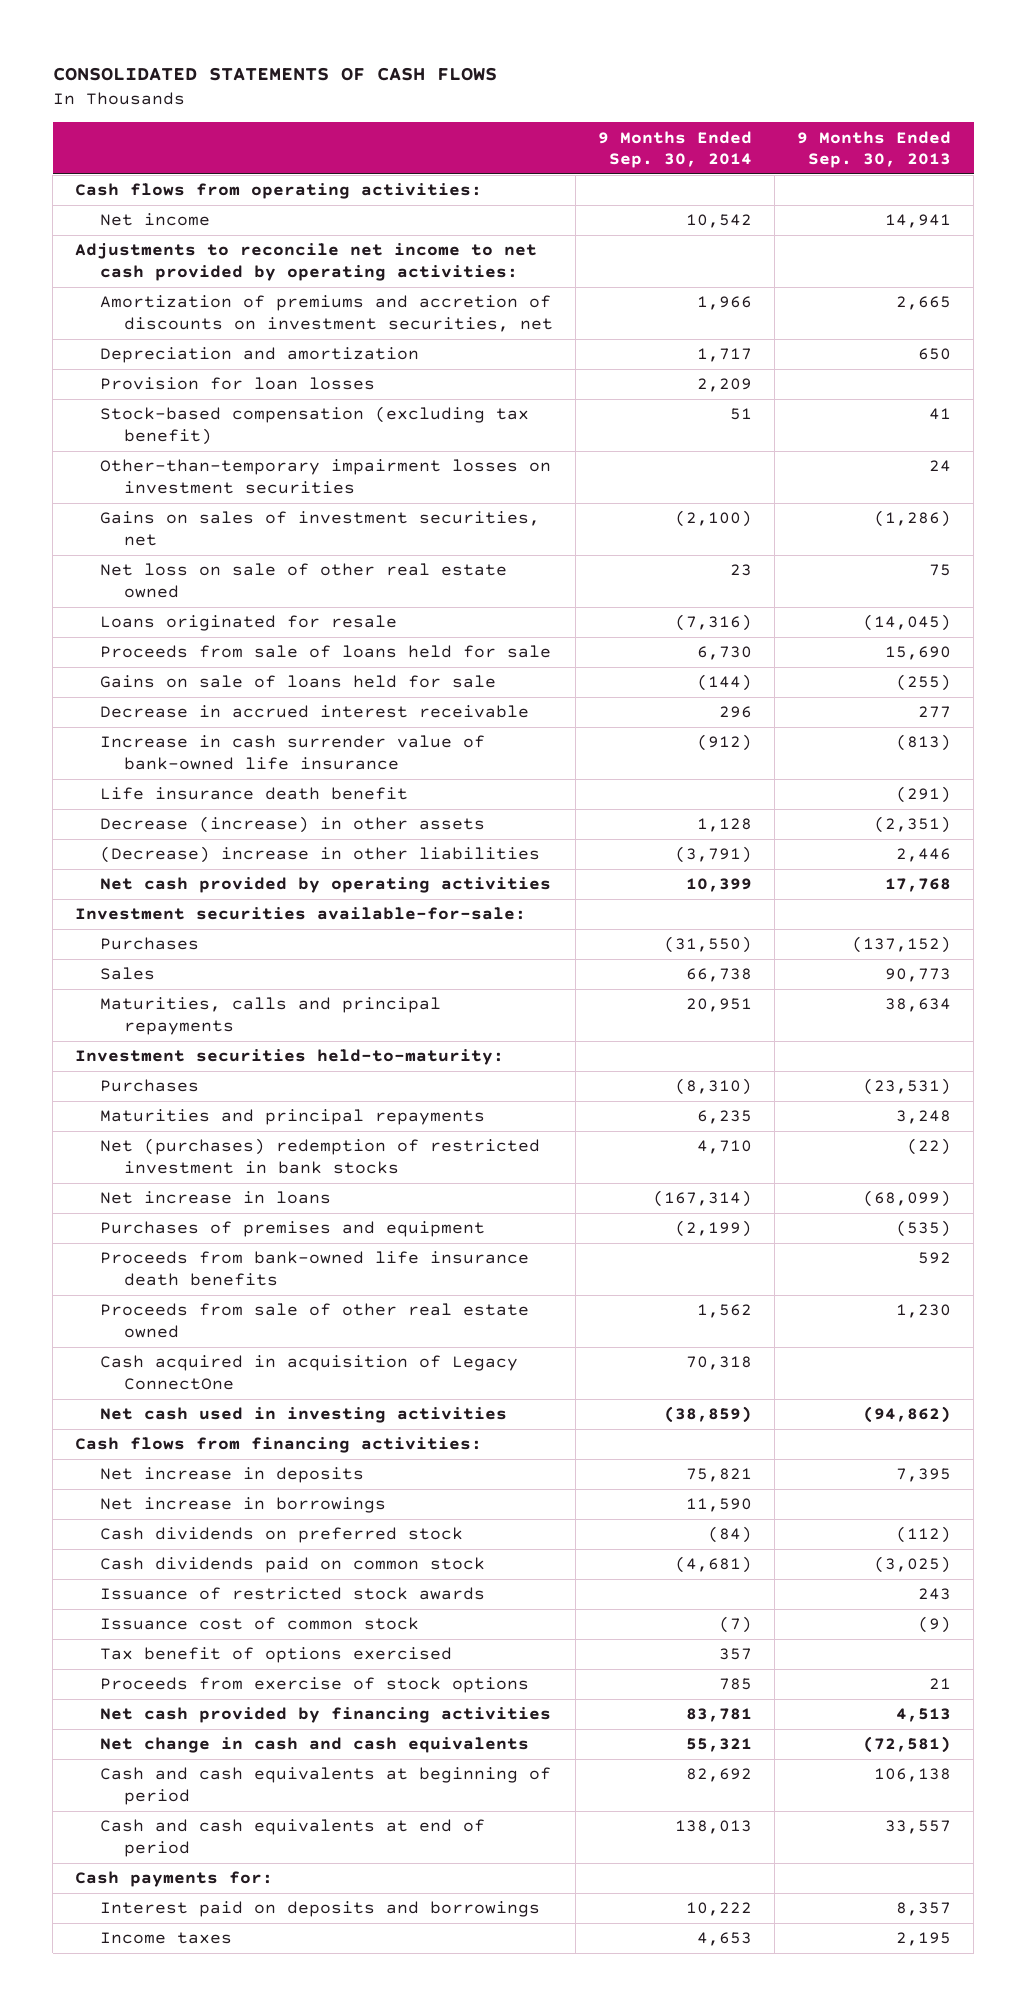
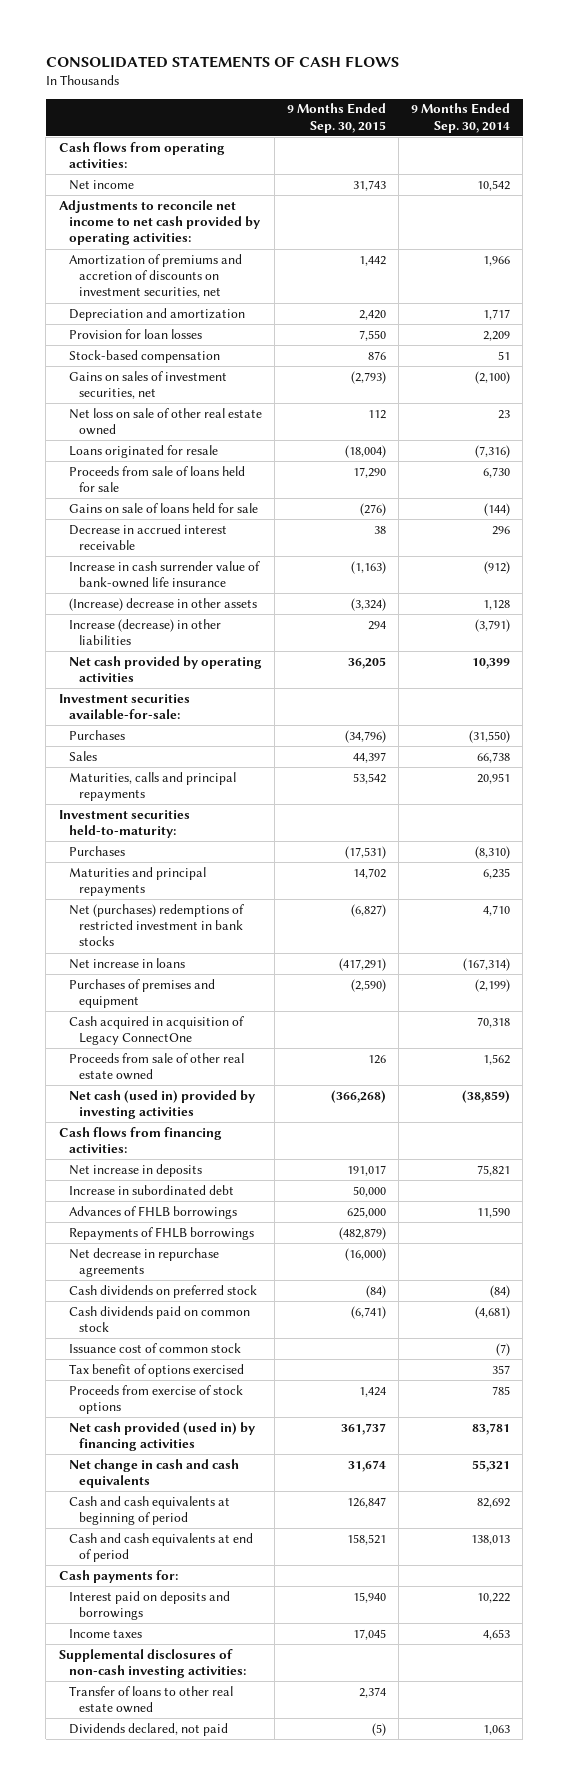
[797,130,952,169] 9 Months Ended Sep. 30, 2013 -> none
none -> [286,103,386,133] 9 Months Ended Sep. 30, 2015
[99,459,551,494] Other-than-temporary impairment losses on investment securities -> none
[99,406,529,445] Stock-based compensation (excluding tax benefit) -> [68,349,220,363] Stock-based compensation
[99,787,408,801] Life insurance death benefit -> none
[99,816,485,834] Decrease (increase) in other assets -> [68,597,257,611] (Increase) decrease in other assets
[99,846,540,864] (Decrease) increase in other liabilities -> [68,618,221,646] Increase (decrease) in other liabilities
[99,1138,540,1174] Net (purchases) redemption of restricted investment in bank stocks -> [68,903,244,947] Net (purchases) redemptions of restricted investment in bank stocks
[99,1251,529,1286] Proceeds from bank-owned life insurance death benefits -> none
[99,1303,529,1338] Proceeds from sale of other real estate owned -> [68,1052,244,1081] Proceeds from sale of other real estate owned
[99,1407,507,1424] Net cash used in investing activities -> [68,1089,255,1120] Net cash (used in) provided by investing activities
none -> [68,1184,234,1195] Increase in subordinated debt
[99,1497,386,1514] Net increase in borrowings -> [68,1205,237,1219] Advances of FHLB borrowings
none -> [68,1226,254,1240] Repayments of FHLB borrowings
none -> [68,1247,219,1278] Net decrease in repurchase agreements
[99,1587,485,1601] Issuance of restricted stock awards -> none
[99,1707,551,1724] Net cash provided by financing activities -> [68,1421,255,1452] Net cash provided (used in) by financing activities
none -> [58,1648,246,1679] Supplemental disclosures of non-cash investing activities:
none -> [68,1685,233,1714] Transfer of loans to other real estate owned
none -> [68,1722,228,1736] Dividends declared, not paid

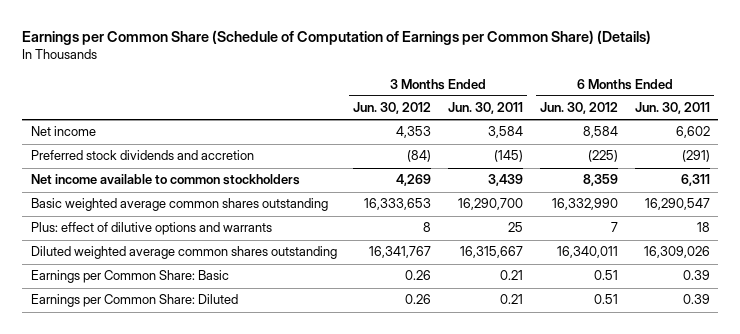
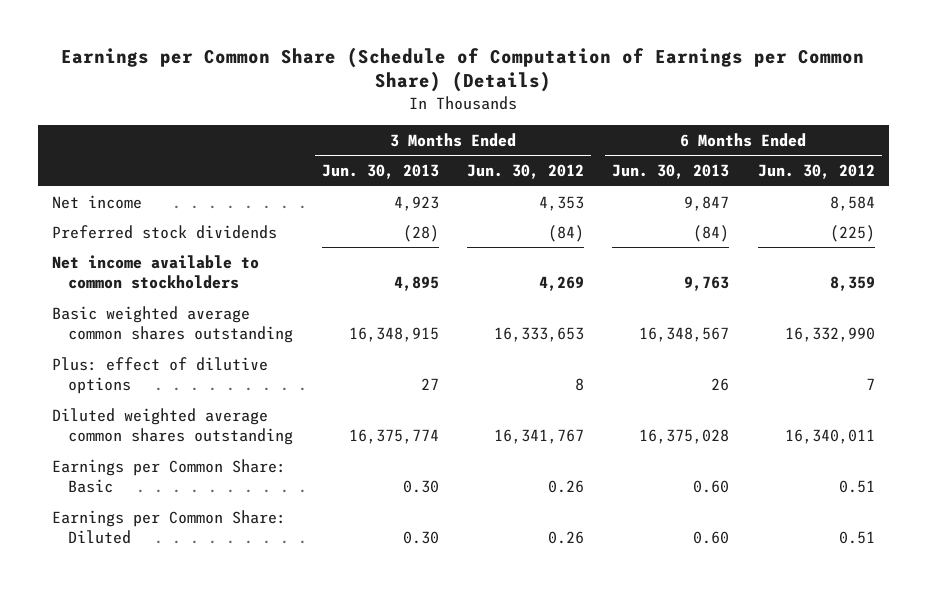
[448,102,524,115] Jun. 30, 2011 -> none
[634,102,710,115] Jun. 30, 2011 -> none
none -> [321,164,439,180] Jun. 30, 2013
none -> [612,164,730,180] Jun. 30, 2013
[30,150,254,161] Preferred stock dividends and accretion -> [51,224,277,239] Preferred stock dividends
[30,222,272,236] Plus: effect of dilutive options and warrants -> [51,356,268,395] Plus: effect of dilutive options

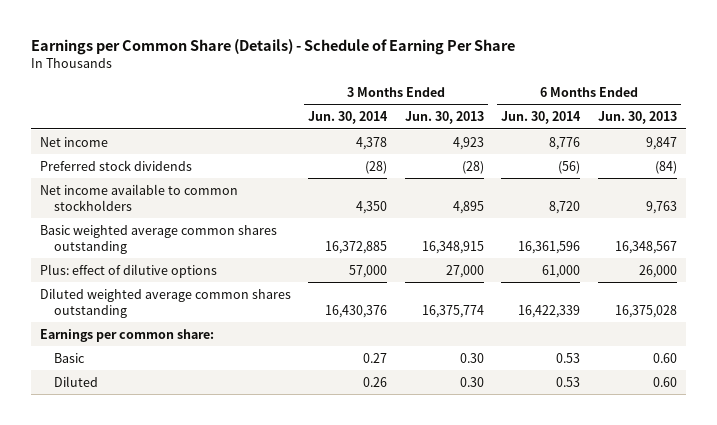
[61,46,865,93] Earnings per Common Share (Schedule of Computation of Earnings per Common Share) (Details) -> [31,38,516,55] Earnings per Common Share (Details) - Schedule of Earning Per Share
[466,164,584,180] Jun. 30, 2012 -> none
[757,164,875,180] Jun. 30, 2012 -> none
none -> [308,111,389,125] Jun. 30, 2014
none -> [501,111,582,125] Jun. 30, 2014
[420,378,439,391] 27 -> [445,264,484,278] 27,000
[711,378,730,392] 26 -> [638,264,677,278] 26,000
none -> [39,328,214,342] Earnings per common share:
[51,458,286,494] Earnings per Common Share: Basic -> [54,352,86,363] Basic
[51,509,286,545] Earnings per Common Share: Diluted -> [54,375,99,387] Diluted

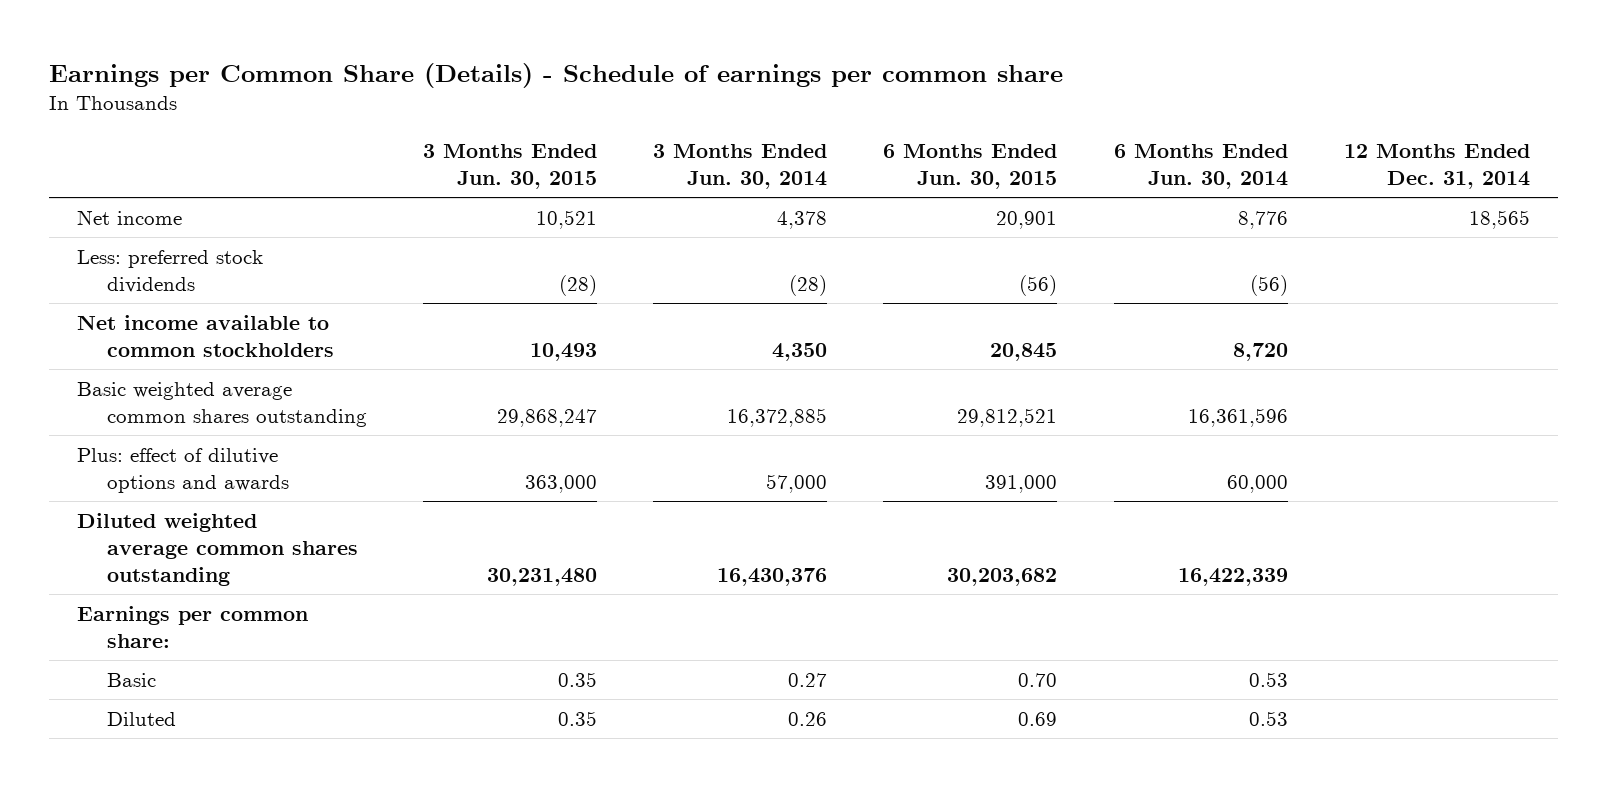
[31,38,516,55] Earnings per Common Share (Details) - Schedule of Earning Per Share -> [48,62,1063,88] Earnings per Common Share (Details) - Schedule of earnings per common share
[404,111,484,125] Jun. 30, 2013 -> none
[597,111,677,125] Jun. 30, 2013 -> none
none -> [423,144,598,190] 3 Months Ended Jun. 30, 2015
none -> [883,144,1058,190] 6 Months Ended Jun. 30, 2015
none -> [1343,144,1530,190] 12 Months Ended Dec. 31, 2014
[39,159,192,171] Preferred stock dividends -> [76,249,263,293] Less: preferred stock dividends
[39,263,217,278] Plus: effect of dilutive options -> [76,447,290,493] Plus: effect of dilutive options and awards
[542,264,581,278] 61,000 -> [1226,474,1288,493] 60,000

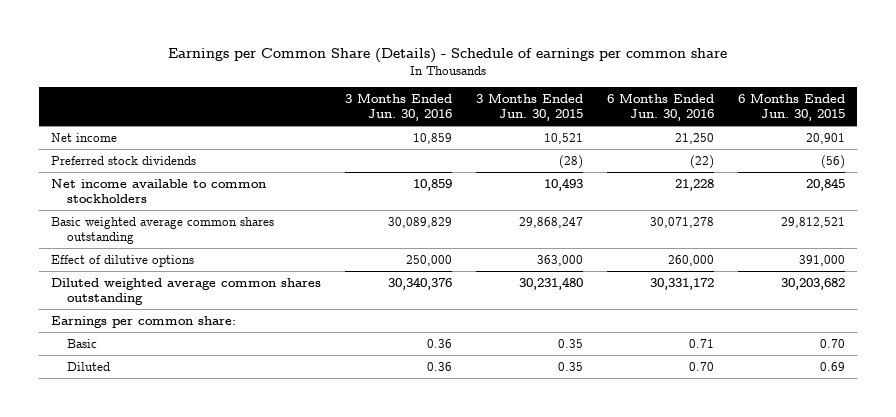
[653,144,828,190] 3 Months Ended Jun. 30, 2014 -> none
[1113,144,1288,190] 6 Months Ended Jun. 30, 2014 -> none
[1343,144,1530,190] 12 Months Ended Dec. 31, 2014 -> none
none -> [345,93,453,122] 3 Months Ended Jun. 30, 2016
none -> [606,93,714,122] 6 Months Ended Jun. 30, 2016
[76,249,263,293] Less: preferred stock dividends -> [51,155,197,165] Preferred stock dividends
[76,447,290,493] Plus: effect of dilutive options and awards -> [51,254,195,267] Effect of dilutive options

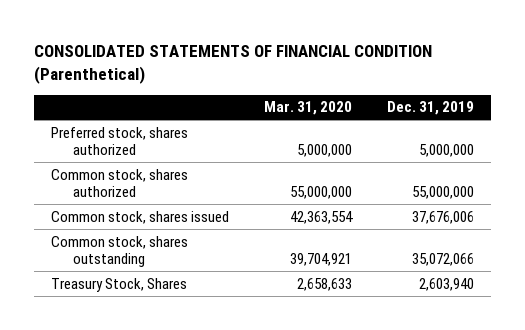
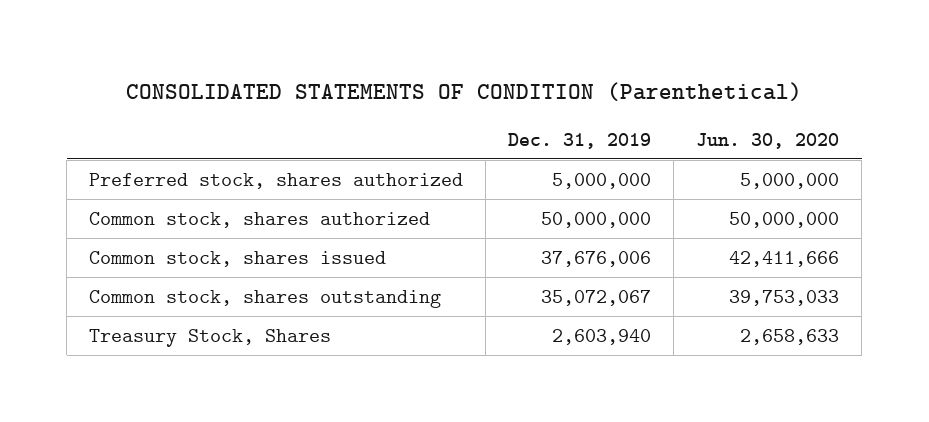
[33,44,432,84] CONSOLIDATED STATEMENTS OF FINANCIAL CONDITION (Parenthetical) -> [126,82,803,102] CONSOLIDATED STATEMENTS OF CONDITION (Parenthetical)
[263,101,352,116] Mar. 31, 2020 -> none
none -> [696,132,840,149] Jun. 30, 2020
[411,186,474,200] 55,000,000 -> [541,211,652,228] 50,000,000
[411,253,474,267] 35,072,066 -> [541,289,652,306] 35,072,067

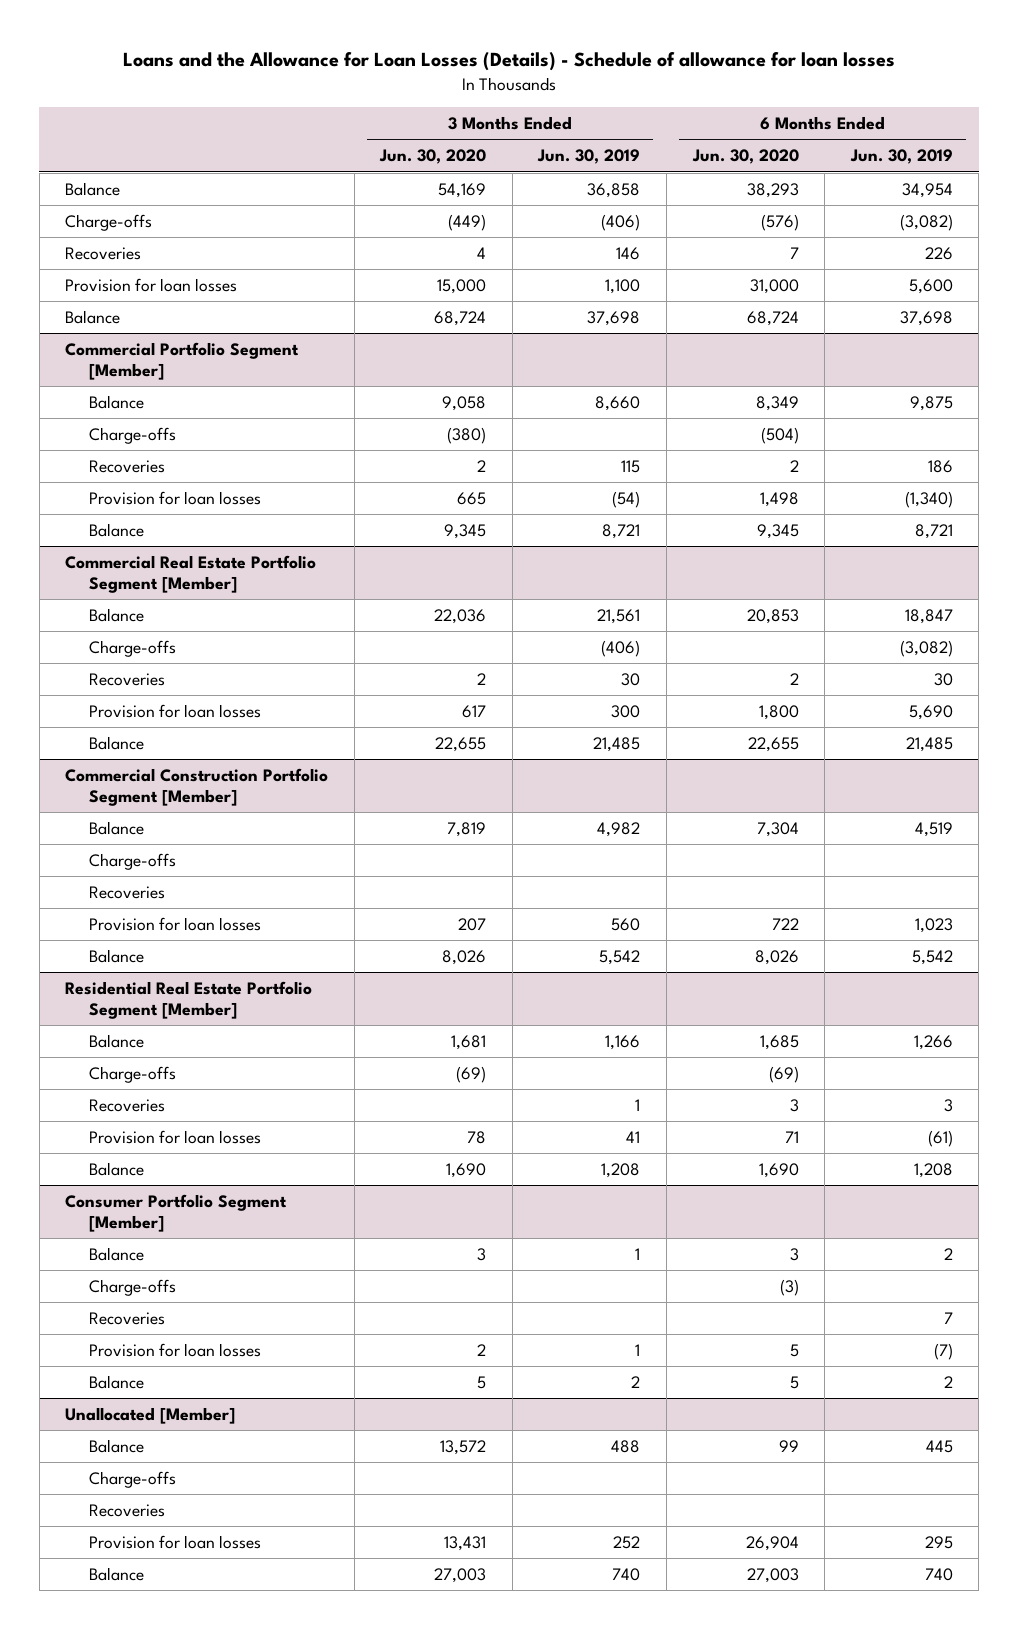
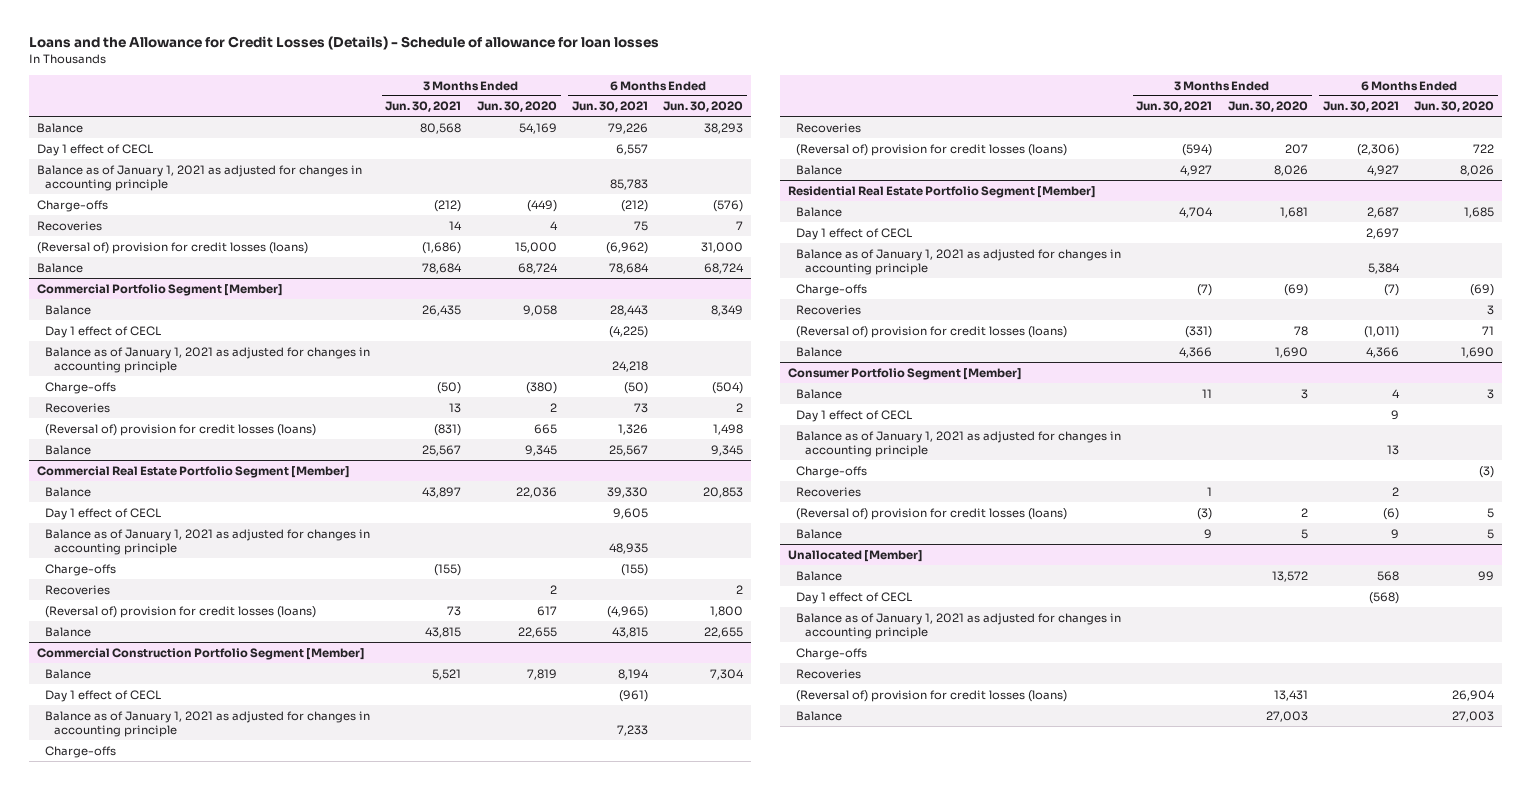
[122,52,895,72] Loans and the Allowance for Loan Losses (Details) - Schedule of allowance for loan losses -> [29,36,660,51] Loans and the Allowance for Credit Losses (Details) - Schedule of allowance for loan losses
[537,149,641,165] Jun. 30, 2019 -> none
[849,149,953,165] Jun. 30, 2019 -> none
none -> [385,101,462,113] Jun. 30, 2021
none -> [571,101,648,113] Jun. 30, 2021
none -> [36,143,153,156] Day 1 effect of CECL
none -> [36,164,362,192] Balance as of January 1, 2021 as adjusted for changes in accounting principle
[65,277,238,292] Provision for loan losses -> [36,241,308,254] (Reversal of) provision for credit losses (loans)
none -> [45,325,162,338] Day 1 effect of CECL
none -> [45,346,371,374] Balance as of January 1, 2021 as adjusted for changes in accounting principle
[89,490,262,505] Provision for loan losses -> [45,423,317,436] (Reversal of) provision for credit losses (loans)
none -> [45,507,162,520] Day 1 effect of CECL
none -> [45,528,371,556] Balance as of January 1, 2021 as adjusted for changes in accounting principle
[89,703,262,718] Provision for loan losses -> [45,605,317,618] (Reversal of) provision for credit losses (loans)
none -> [45,689,162,702] Day 1 effect of CECL
none -> [45,710,371,738] Balance as of January 1, 2021 as adjusted for changes in accounting principle
[89,916,262,931] Provision for loan losses -> [796,143,1068,156] (Reversal of) provision for credit losses (loans)
none -> [796,227,913,240] Day 1 effect of CECL
none -> [796,248,1122,276] Balance as of January 1, 2021 as adjusted for changes in accounting principle
[89,1129,262,1144] Provision for loan losses -> [796,325,1068,338] (Reversal of) provision for credit losses (loans)
none -> [796,409,913,422] Day 1 effect of CECL
none -> [796,430,1122,458] Balance as of January 1, 2021 as adjusted for changes in accounting principle
[89,1342,262,1357] Provision for loan losses -> [796,507,1068,520] (Reversal of) provision for credit losses (loans)
none -> [796,591,913,604] Day 1 effect of CECL
none -> [796,612,1122,640] Balance as of January 1, 2021 as adjusted for changes in accounting principle
[89,1534,262,1549] Provision for loan losses -> [796,689,1068,702] (Reversal of) provision for credit losses (loans)

